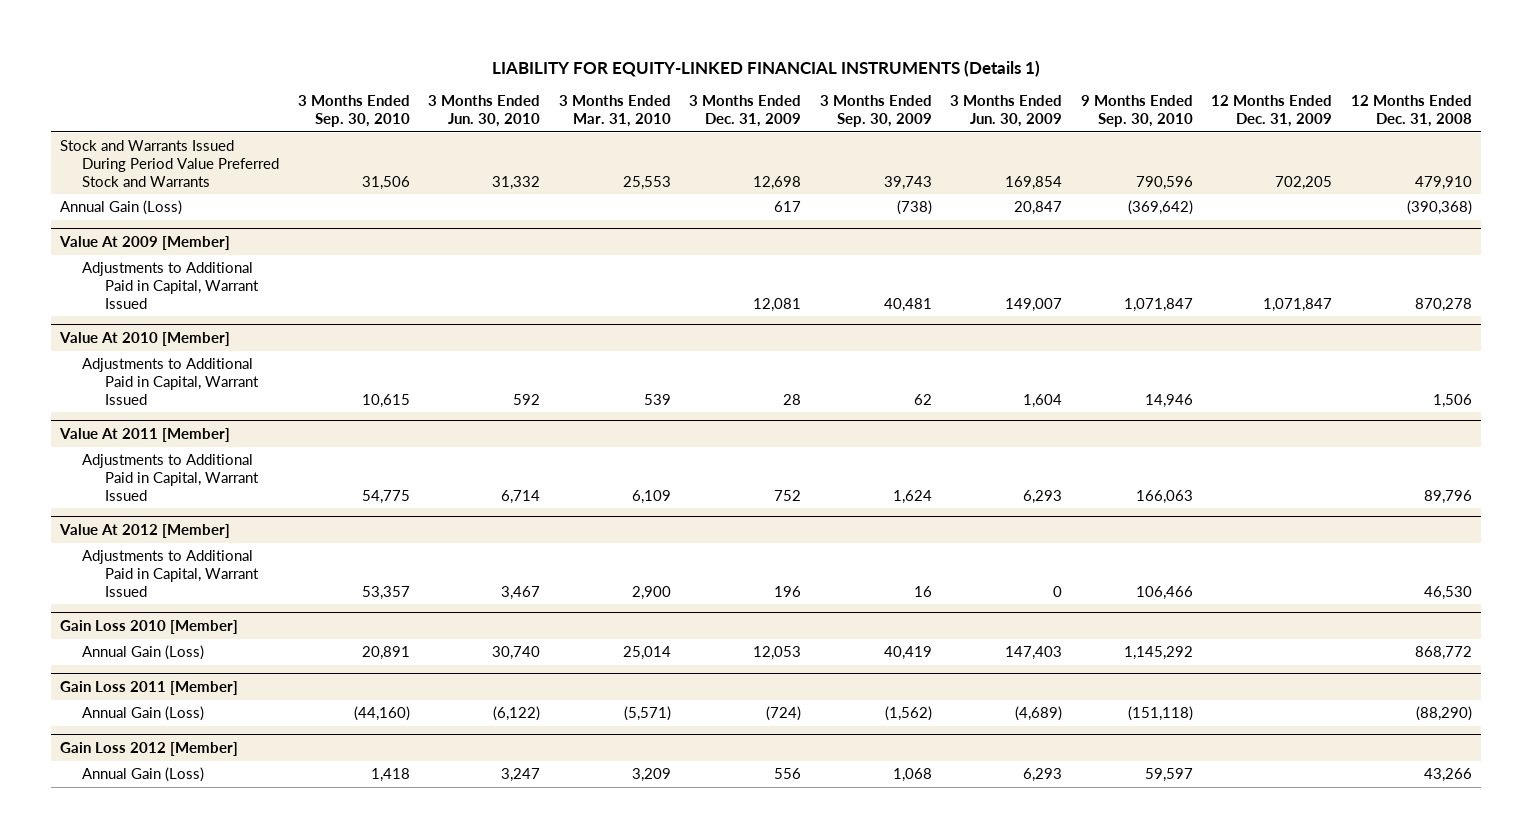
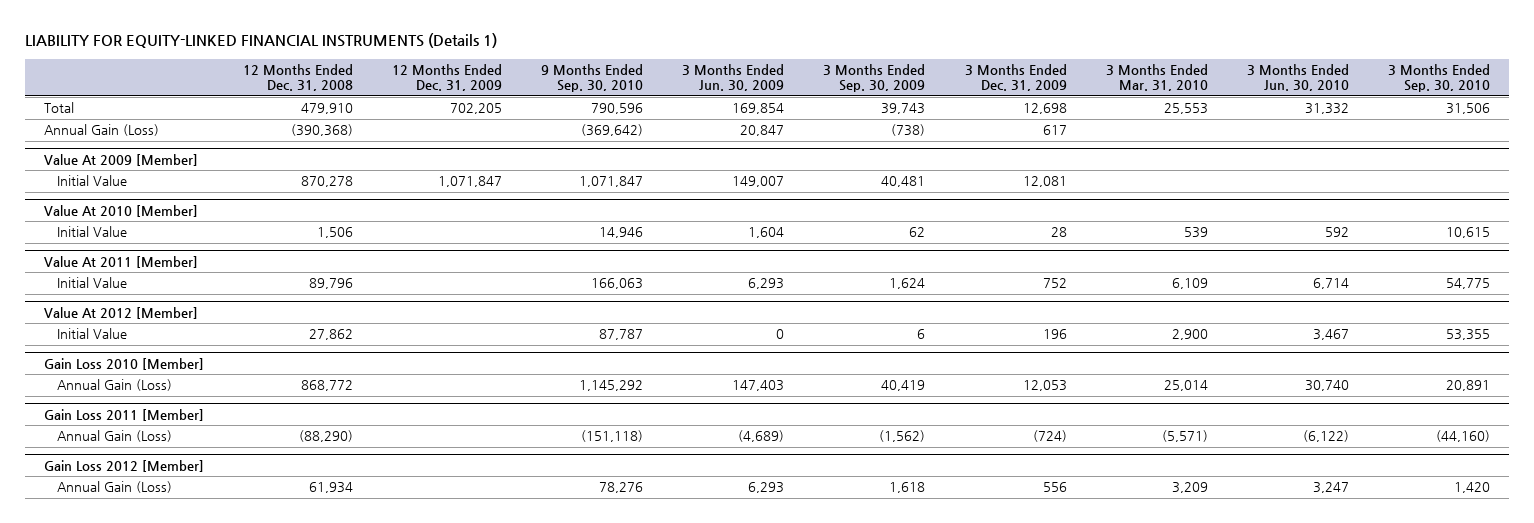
[60,140,280,187] Stock and Warrants Issued During Period Value Preferred Stock and Warrants -> [44,102,75,114] Total
[82,262,259,309] Adjustments to Additional Paid in Capital, Warrant Issued -> [56,175,127,187] Initial Value
[82,358,259,405] Adjustments to Additional Paid in Capital, Warrant Issued -> [56,226,127,238] Initial Value
[82,454,259,501] Adjustments to Additional Paid in Capital, Warrant Issued -> [56,277,127,289] Initial Value
[82,550,259,597] Adjustments to Additional Paid in Capital, Warrant Issued -> none
none -> [56,328,127,340] Initial Value
[370,768,410,783] 1,418 -> [1453,482,1490,494] 1,420
[892,768,932,783] 1,068 -> [889,482,926,494] 1,618
[1144,768,1193,783] 59,597 -> [599,482,644,494] 78,276
[1423,768,1472,783] 43,266 -> [309,482,354,494] 61,934

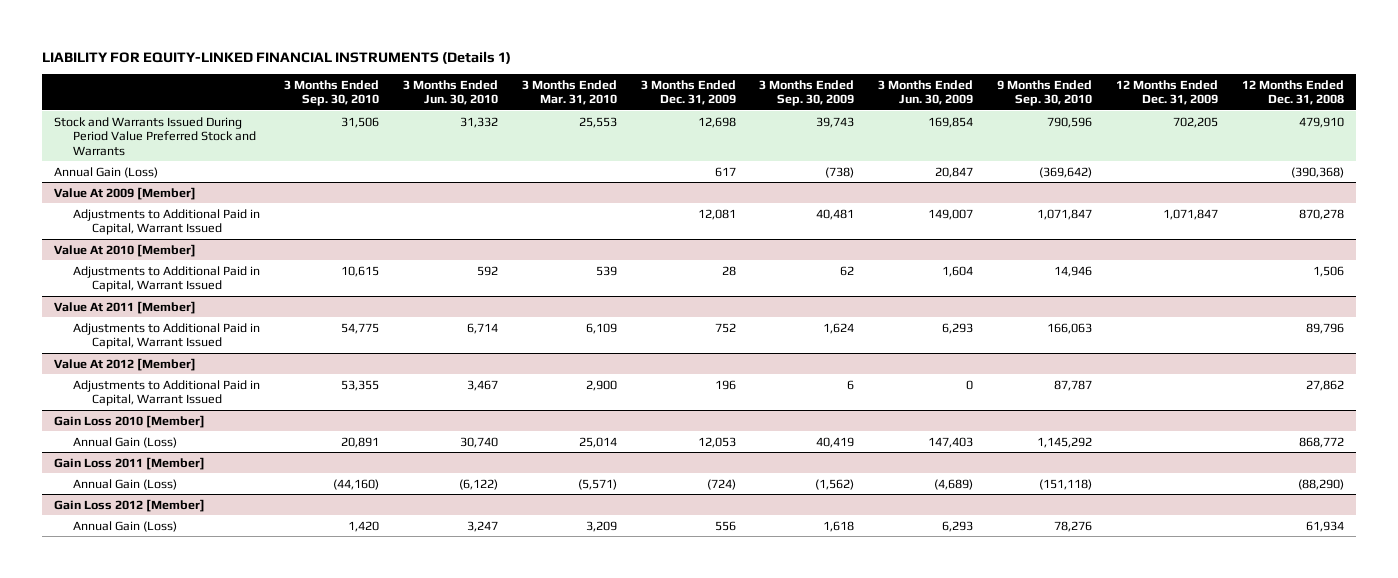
[44,102,75,114] Total -> [54,116,256,156] Stock and Warrants Issued During Period Value Preferred Stock and Warrants
[56,175,127,187] Initial Value -> [72,208,260,236] Adjustments to Additional Paid in Capital, Warrant Issued
[56,226,127,238] Initial Value -> [72,265,260,293] Adjustments to Additional Paid in Capital, Warrant Issued
[56,277,127,289] Initial Value -> [72,322,260,350] Adjustments to Additional Paid in Capital, Warrant Issued
[56,328,127,340] Initial Value -> [72,379,260,407] Adjustments to Additional Paid in Capital, Warrant Issued

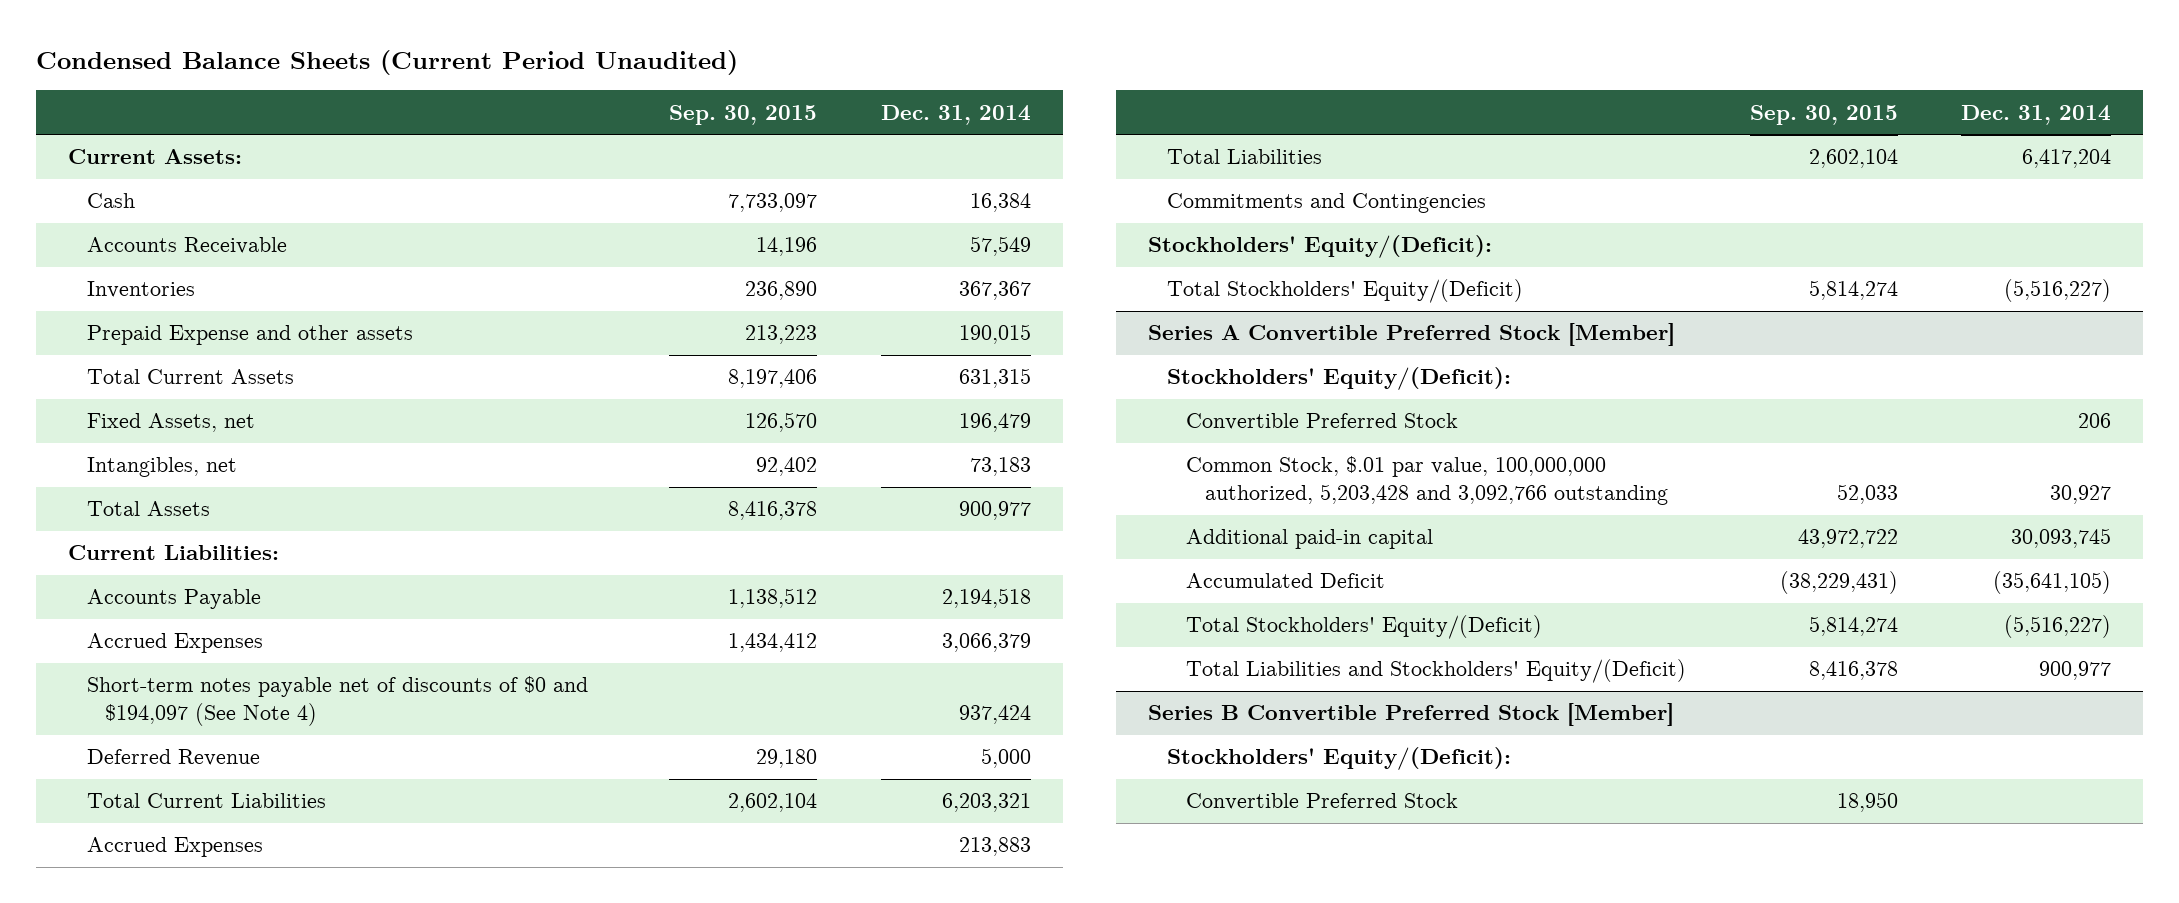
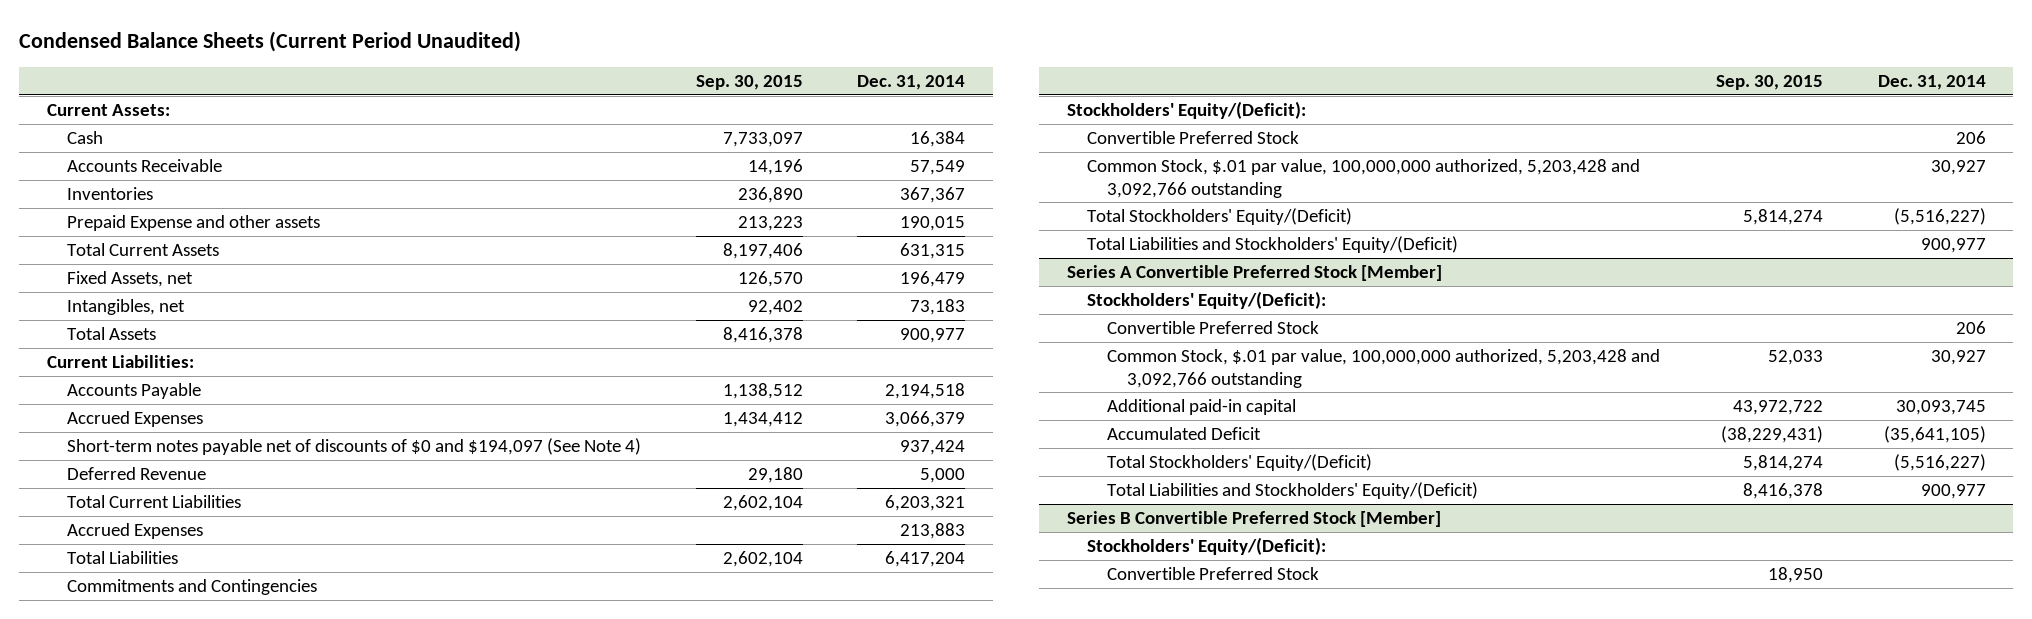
none -> [1086,130,1299,144] Convertible Preferred Stock
none -> [1086,158,1640,198] Common Stock, $.01 par value, 100,000,000 authorized, 5,203,428 and 3,092,766 outstanding
none -> [1086,235,1458,253] Total Liabilities and Stockholders' Equity/(Deficit)

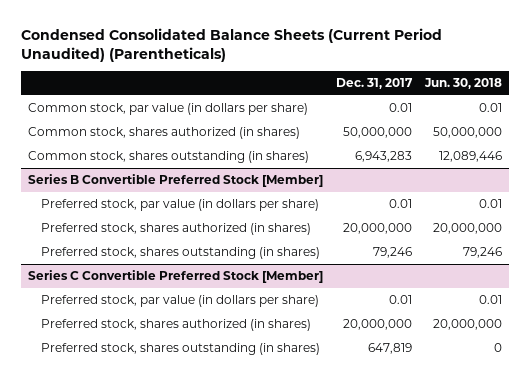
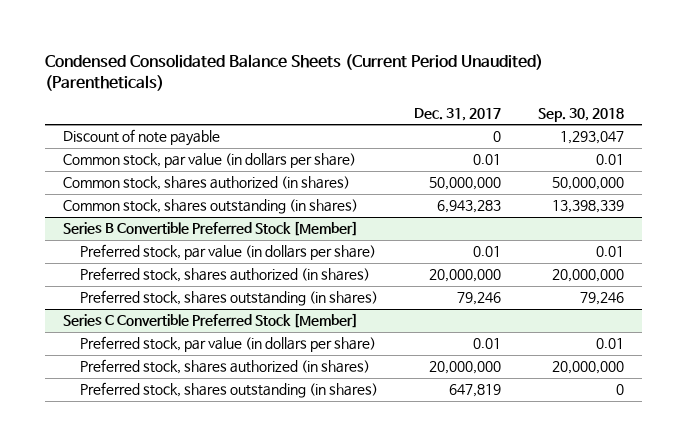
[424,78,503,90] Jun. 30, 2018 -> none
none -> [537,108,624,123] Sep. 30, 2018
none -> [63,129,221,147] Discount of note payable

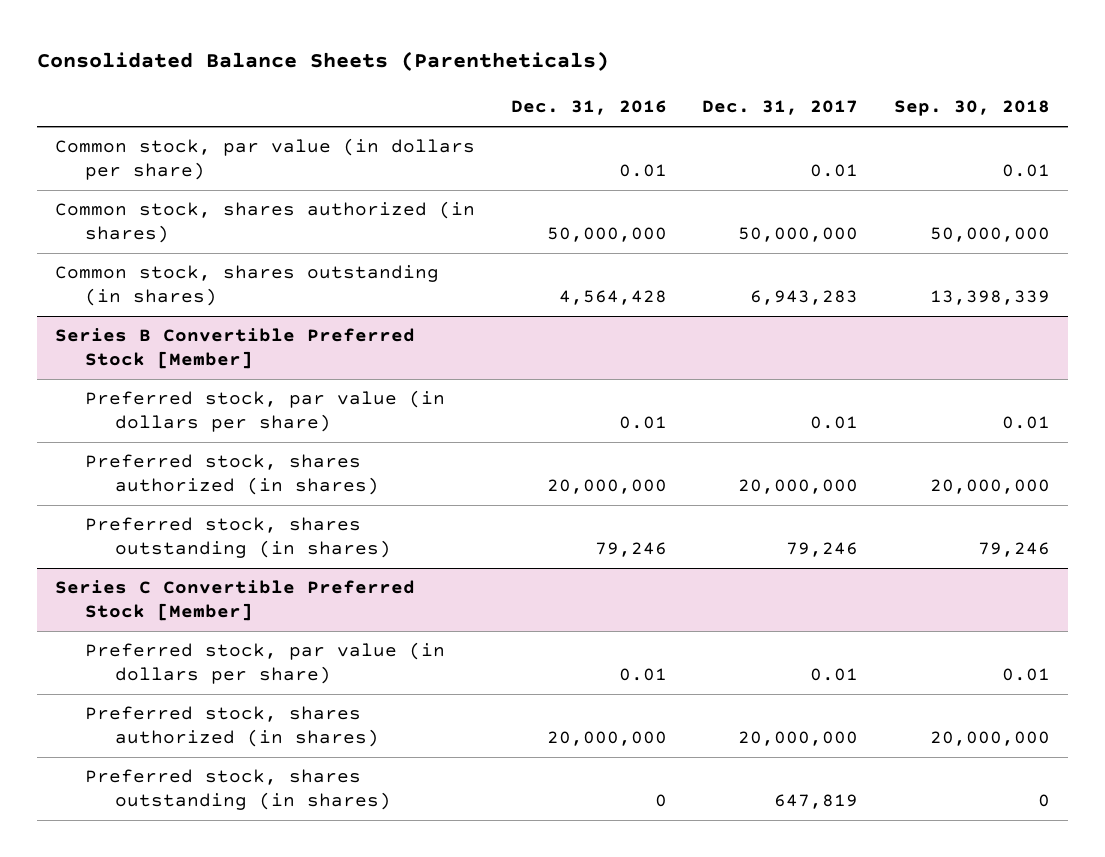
[45,53,544,92] Condensed Consolidated Balance Sheets (Current Period Unaudited) (Parentheticals) -> [37,51,610,72] Consolidated Balance Sheets (Parentheticals)
none -> [510,100,667,116] Dec. 31, 2016
[63,129,221,147] Discount of note payable -> none

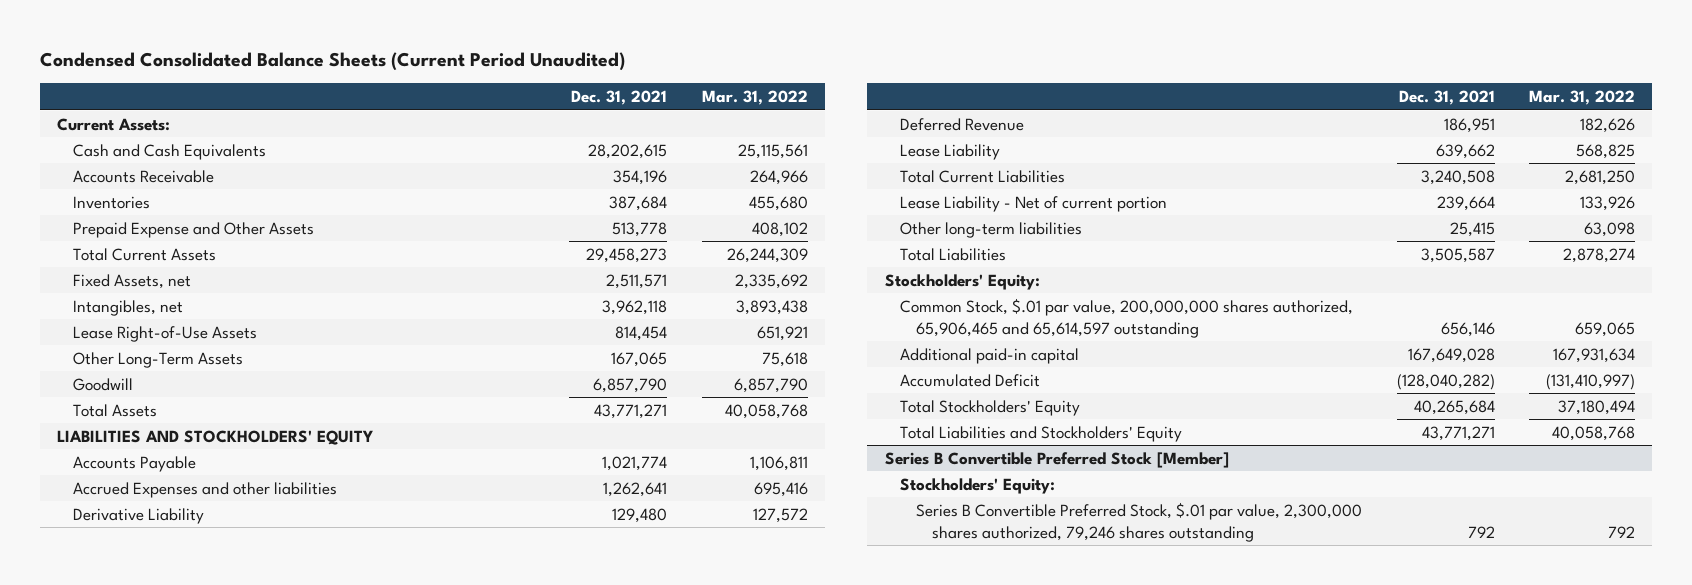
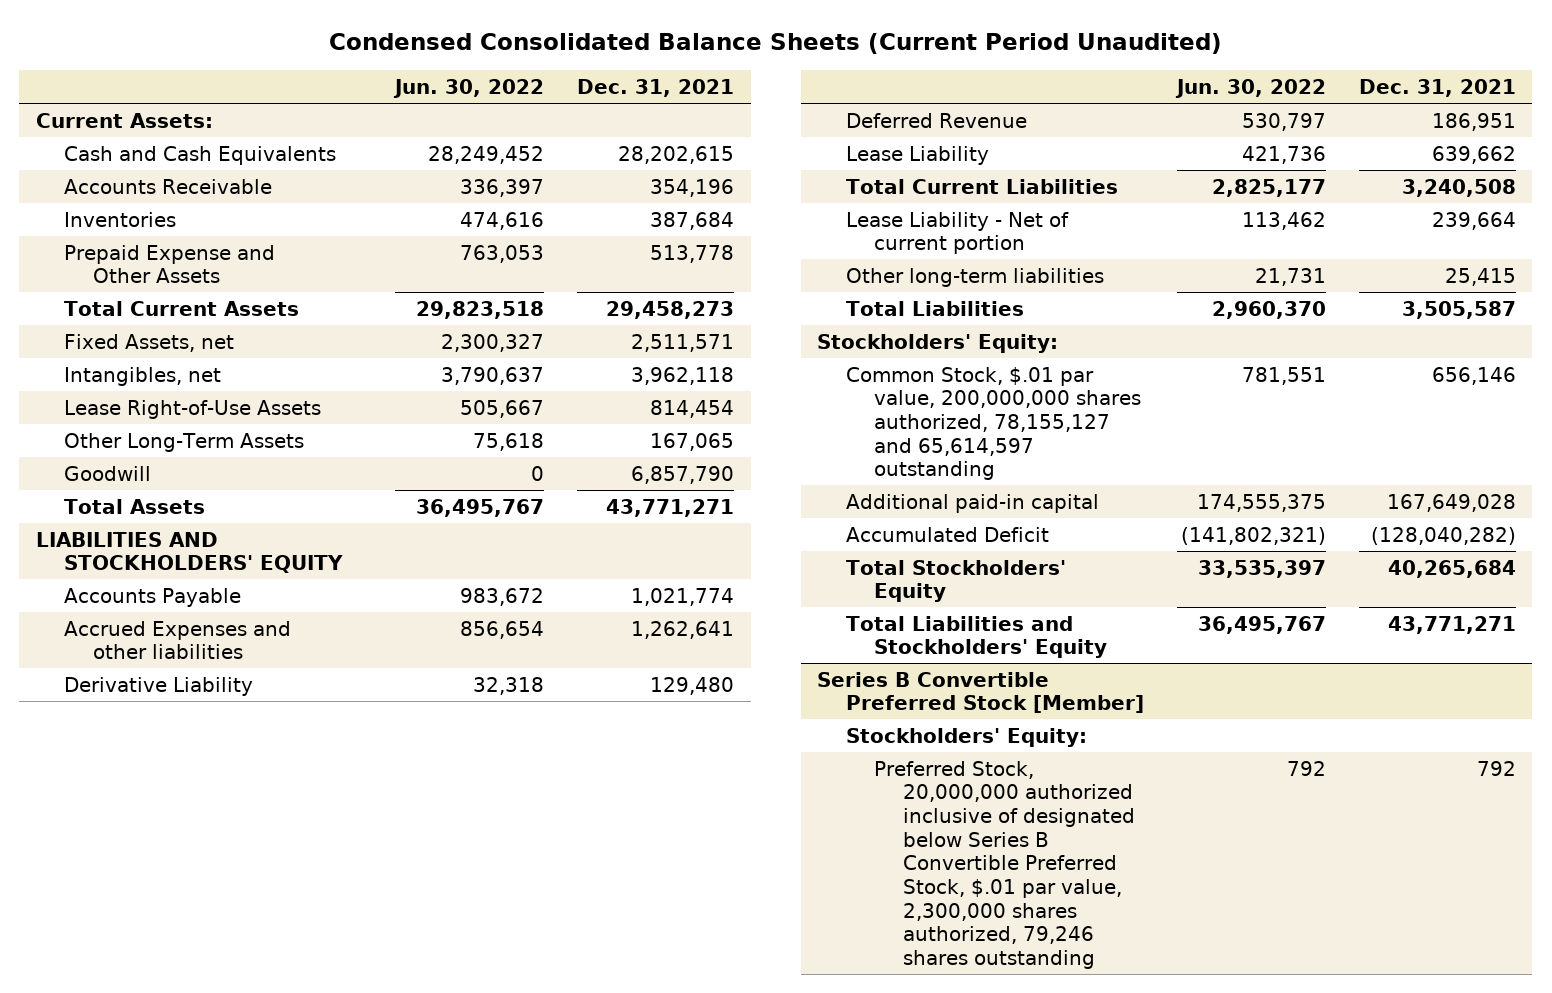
[701,90,808,106] Mar. 31, 2022 -> none
none -> [393,79,545,99] Jun. 30, 2022
[900,297,1354,338] Common Stock, $.01 par value, 200,000,000 shares authorized, 65,906,465 and 65,614,597 outstanding -> [845,366,1142,481] Common Stock, $.01 par value, 200,000,000 shares authorized, 78,155,127 and 65,614,597 outstanding
[916,501,1363,542] Series B Convertible Preferred Stock, $.01 par value, 2,300,000 shares authorized, 79,246 shares outstanding -> [874,760,1135,969] Preferred Stock, 20,000,000 authorized inclusive of designated below Series B Convertible Preferred Stock, $.01 par value, 2,300,000 shares authorized, 79,246 shares outstanding

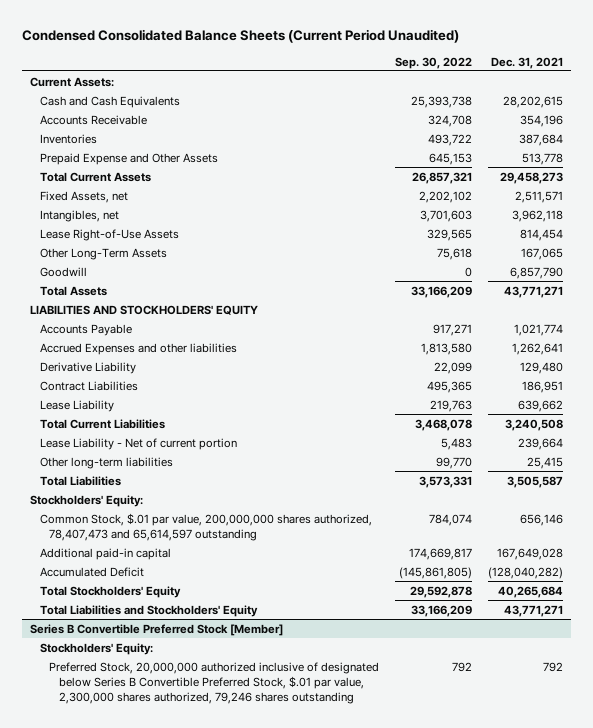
[393,79,545,99] Jun. 30, 2022 -> none
none -> [395,56,473,69] Sep. 30, 2022
[845,112,1027,128] Deferred Revenue -> [39,380,138,391] Contract Liabilities
[845,366,1142,481] Common Stock, $.01 par value, 200,000,000 shares authorized, 78,155,127 and 65,614,597 outstanding -> [39,512,372,541] Common Stock, $.01 par value, 200,000,000 shares authorized, 78,407,473 and 65,614,597 outstanding

